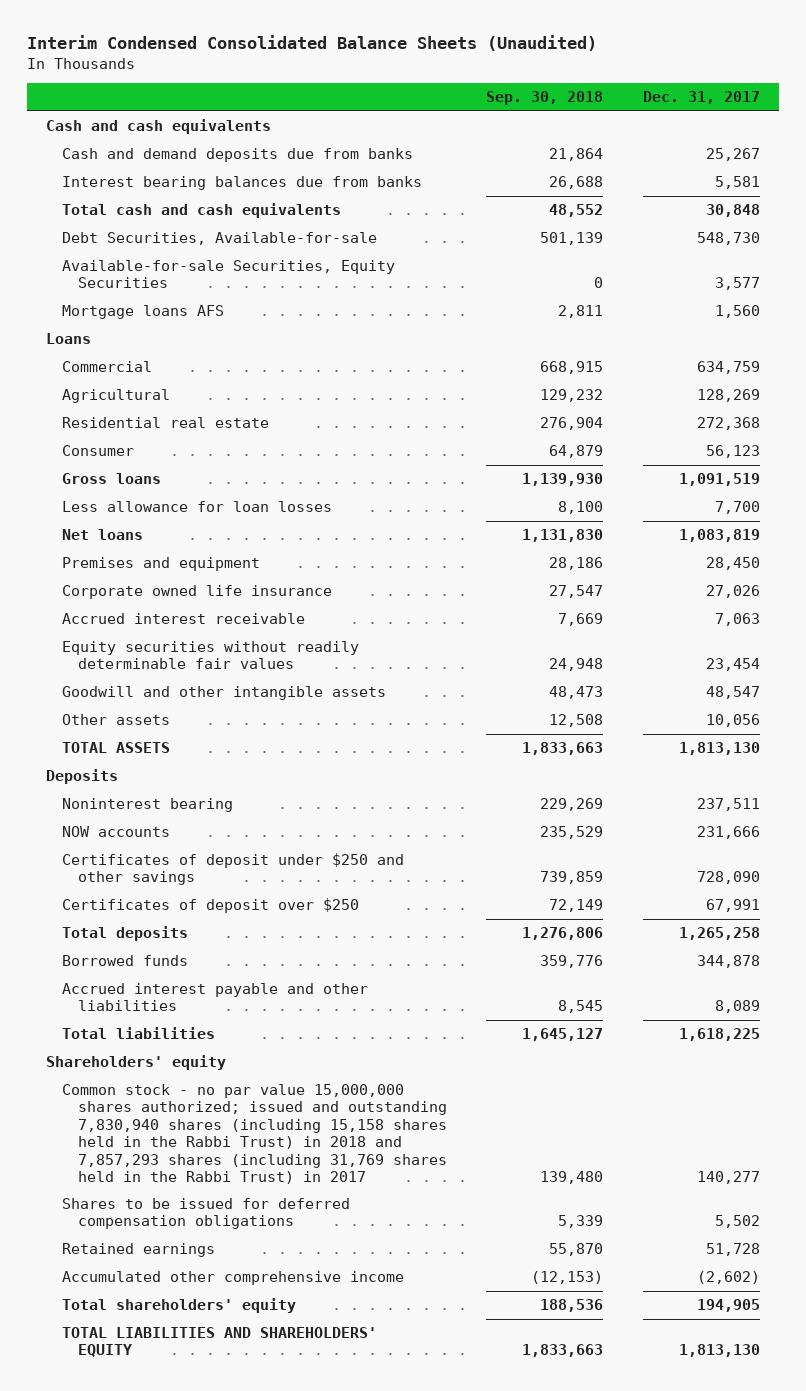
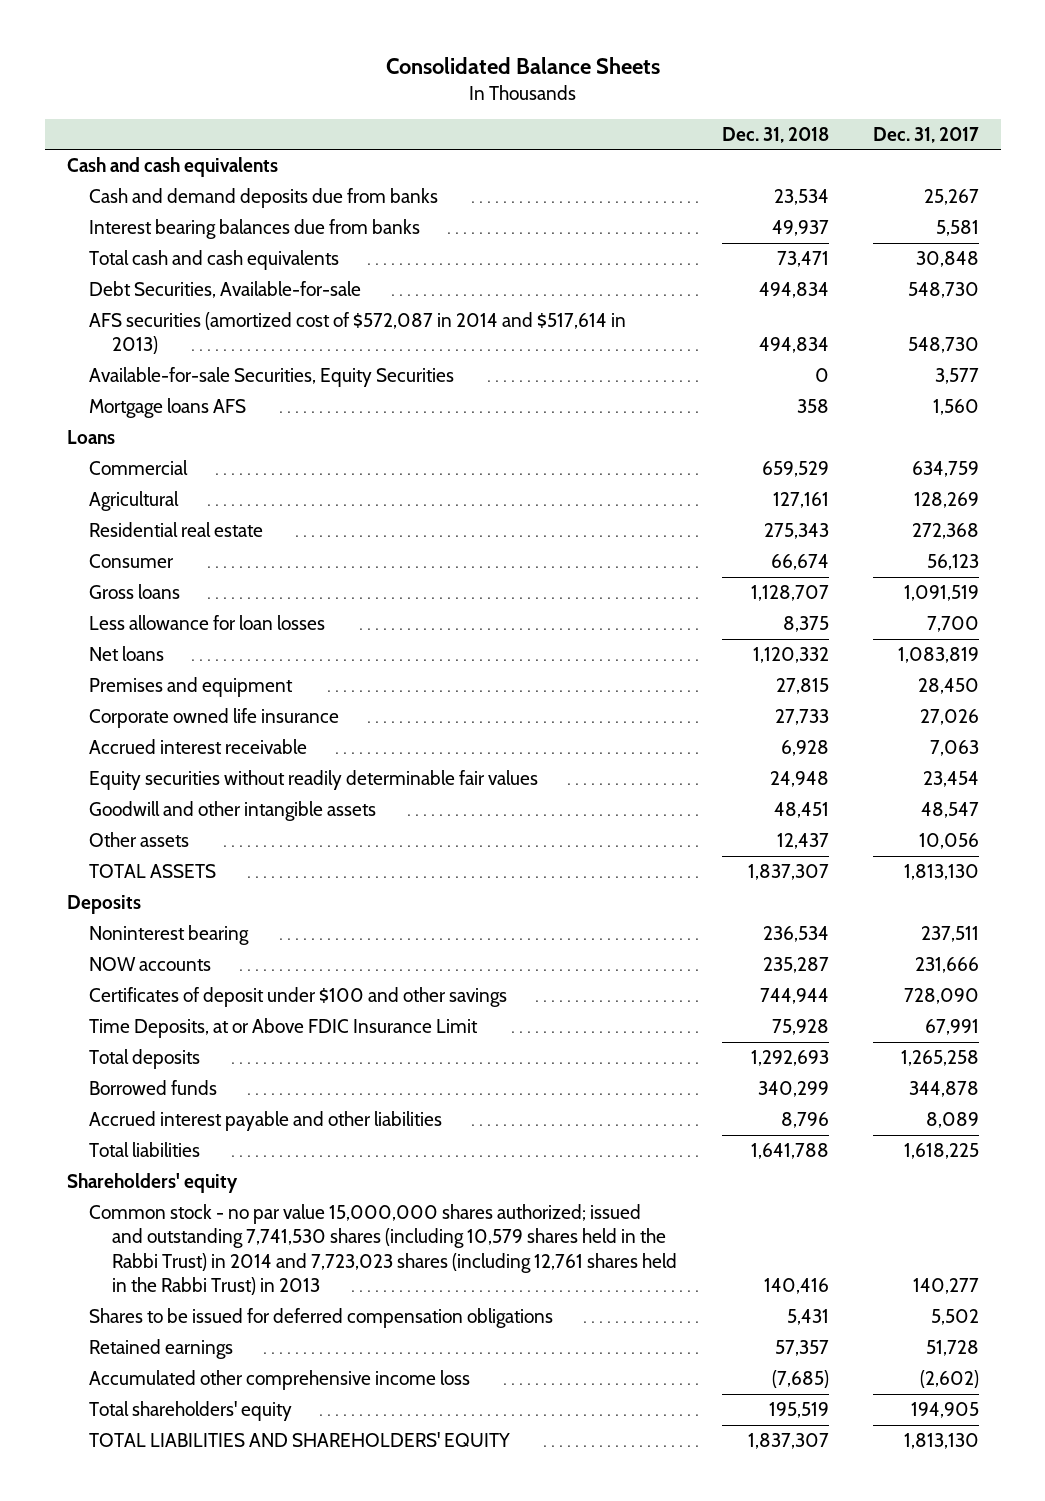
[26,35,597,52] Interim Condensed Consolidated Balance Sheets (Unaudited) -> [385,57,660,75] Consolidated Balance Sheets
[486,91,604,106] Sep. 30, 2018 -> none
none -> [721,126,829,143] Dec. 31, 2018
none -> [89,311,627,355] AFS securities (amortized cost of $572,087 in 2014 and $517,614 in 2013)
[62,853,405,886] Certificates of deposit under $250 and other savings -> [89,986,508,1007] Certificates of deposit under $100 and other savings
[62,898,360,914] Certificates of deposit over $250 -> [89,1017,479,1038] Time Deposits, at or Above FDIC Insurance Limit
[62,1084,448,1184] Common stock - no par value 15,000,000 shares authorized; issued and outstanding 7,830,940 shares (including 15,158 shares held in the Rabbi Trust) in 2018 and 7,857,293 shares (including 31,769 shares held in the Rabbi Trust) in 2017 -> [89,1203,678,1295] Common stock - no par value 15,000,000 shares authorized; issued and outstanding 7,741,530 shares (including 10,579 shares held in the Rabbi Trust) in 2014 and 7,723,023 shares (including 12,761 shares held in the Rabbi Trust) in 2013
[62,1271,405,1286] Accumulated other comprehensive income -> [89,1369,471,1390] Accumulated other comprehensive income loss

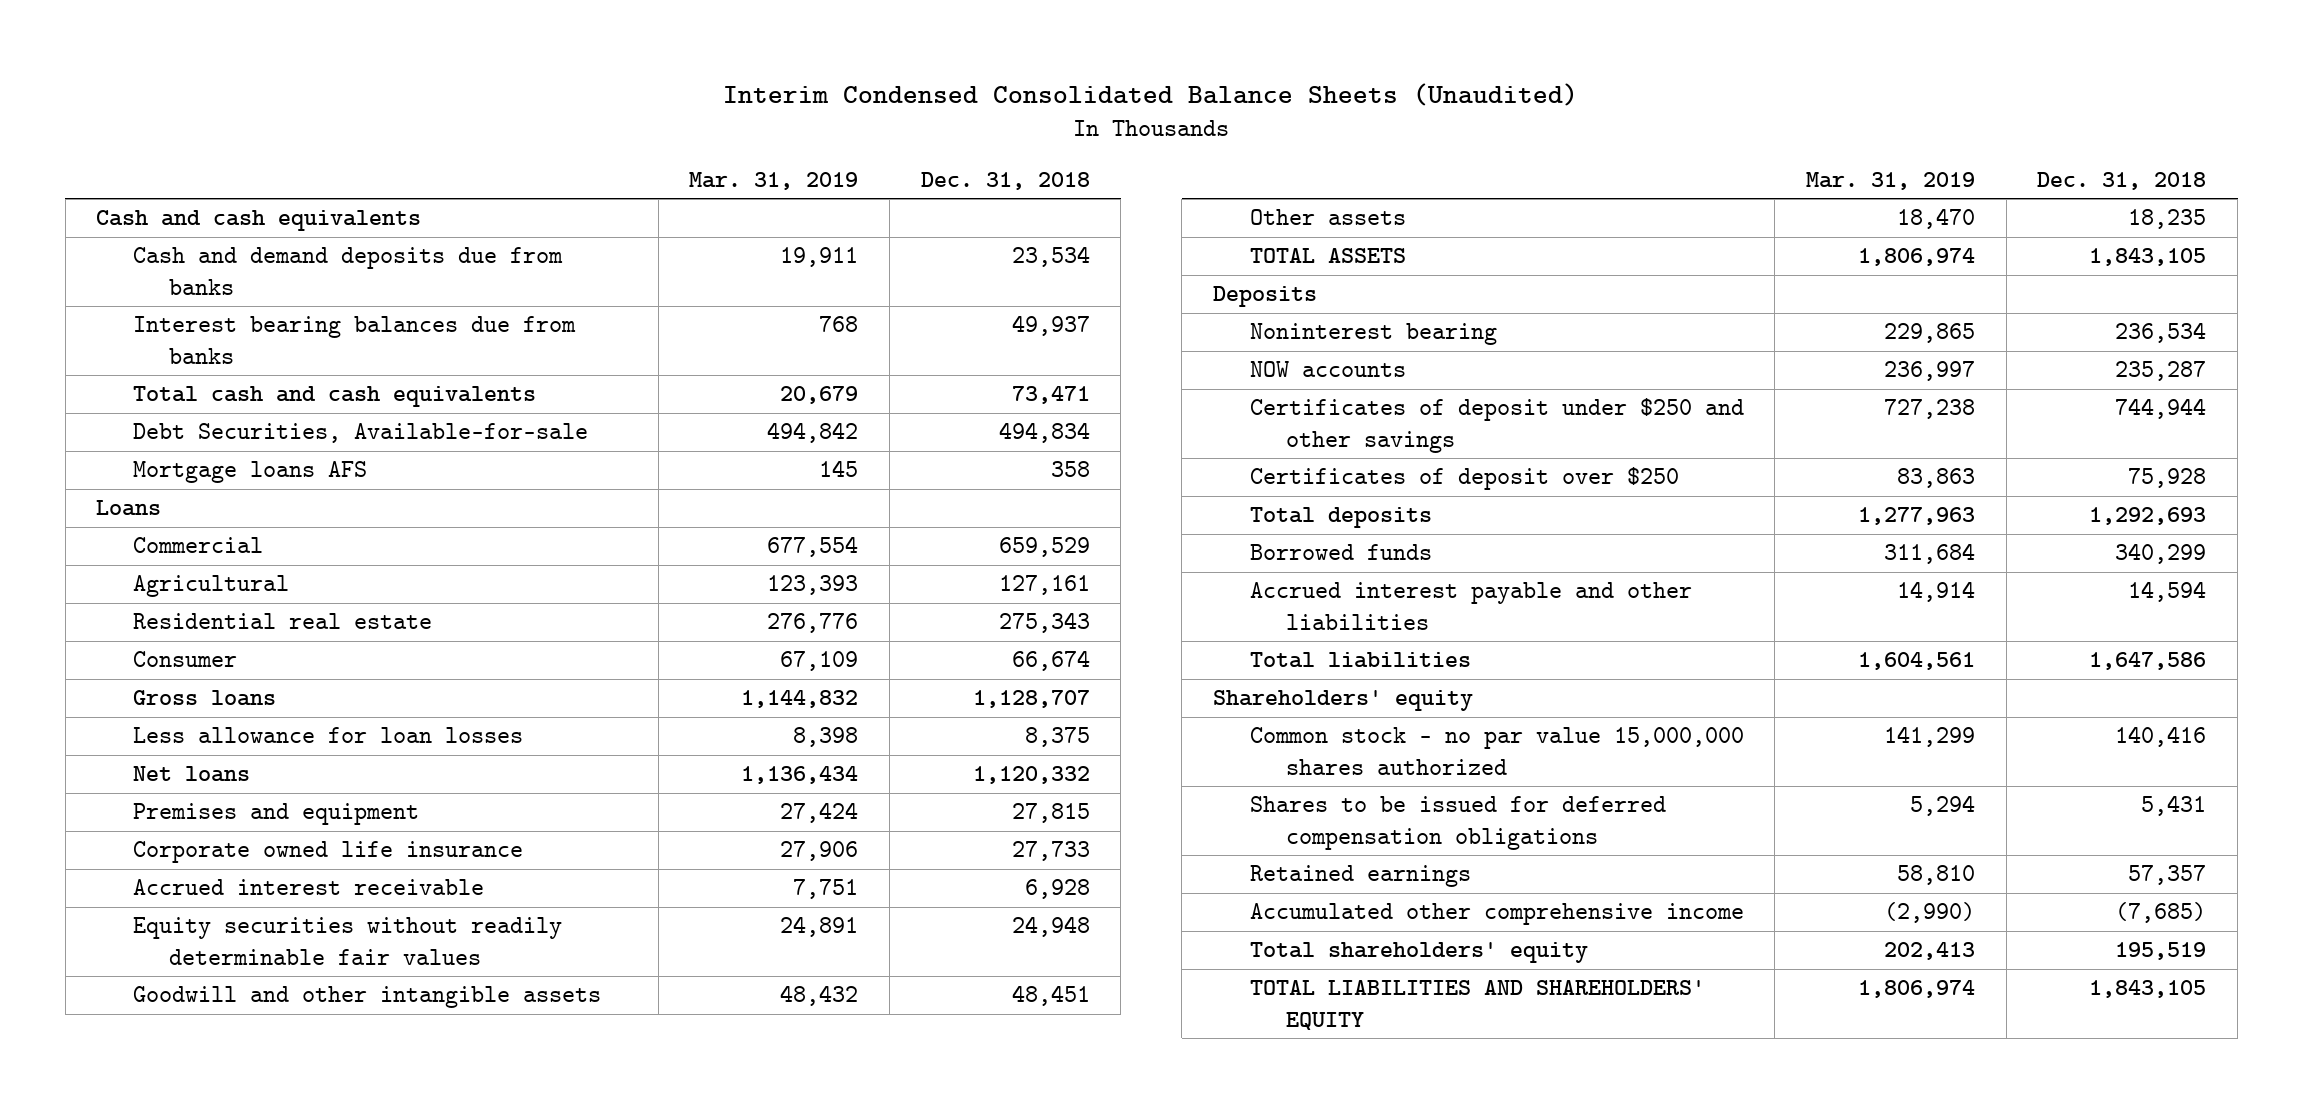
[385,57,660,75] Consolidated Balance Sheets -> [723,83,1579,107] Interim Condensed Consolidated Balance Sheets (Unaudited)
[872,126,979,143] Dec. 31, 2017 -> none
none -> [689,171,859,190] Mar. 31, 2019
[89,311,627,355] AFS securities (amortized cost of $572,087 in 2014 and $517,614 in 2013) -> none
[89,366,455,387] Available-for-sale Securities, Equity Securities -> none
[776,832,829,849] 12,437 -> [2128,209,2207,230] 18,235
[747,863,829,880] 1,837,307 -> [2089,248,2207,267] 1,843,105
[89,986,508,1007] Certificates of deposit under $100 and other savings -> [1249,398,1744,453] Certificates of deposit under $250 and other savings
[89,1017,479,1038] Time Deposits, at or Above FDIC Insurance Limit -> [1249,467,1679,491] Certificates of deposit over $250
[780,1111,829,1128] 8,796 -> [2128,581,2207,603] 14,594
[750,1142,829,1159] 1,641,788 -> [2089,652,2207,671] 1,647,586
[89,1203,678,1295] Common stock - no par value 15,000,000 shares authorized; issued and outstanding 7,741,530 shares (including 10,579 shares held in the Rabbi Trust) in 2014 and 7,723,023 shares (including 12,761 shares held in the Rabbi Trust) in 2013 -> [1249,727,1744,775] Common stock - no par value 15,000,000 shares authorized
[89,1369,471,1390] Accumulated other comprehensive income loss -> [1249,903,1744,926] Accumulated other comprehensive income
[747,1432,829,1449] 1,837,307 -> [2089,980,2207,999] 1,843,105

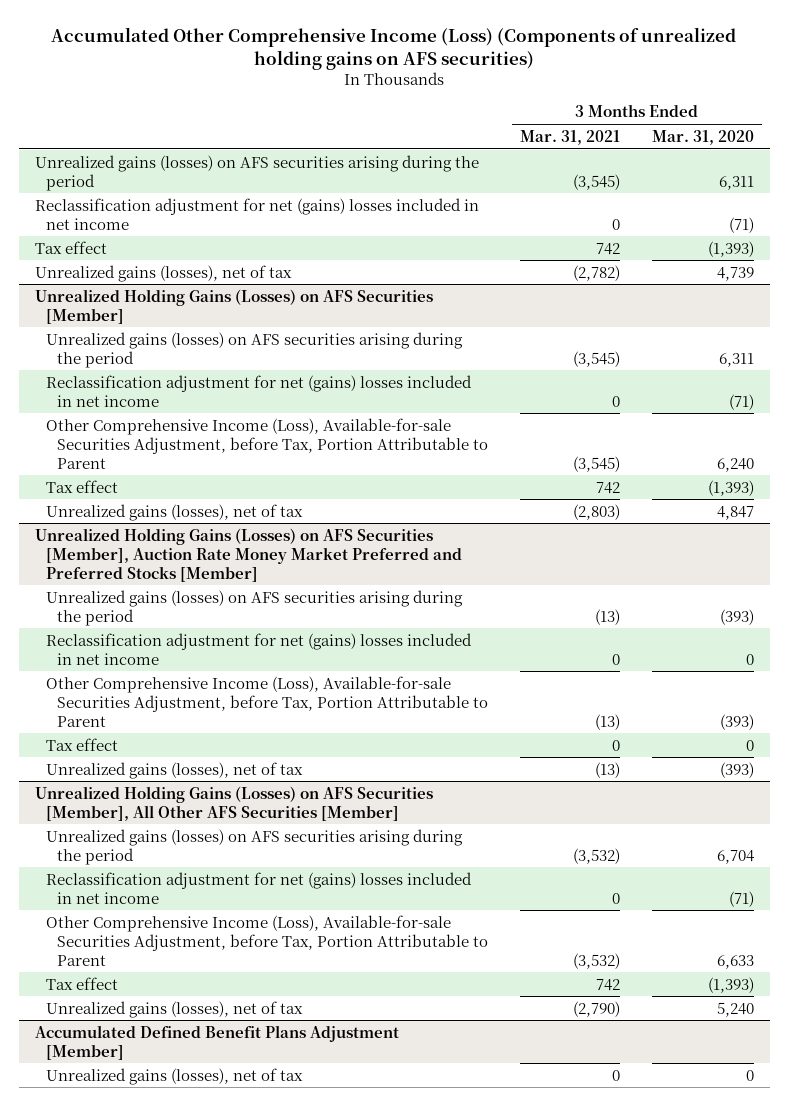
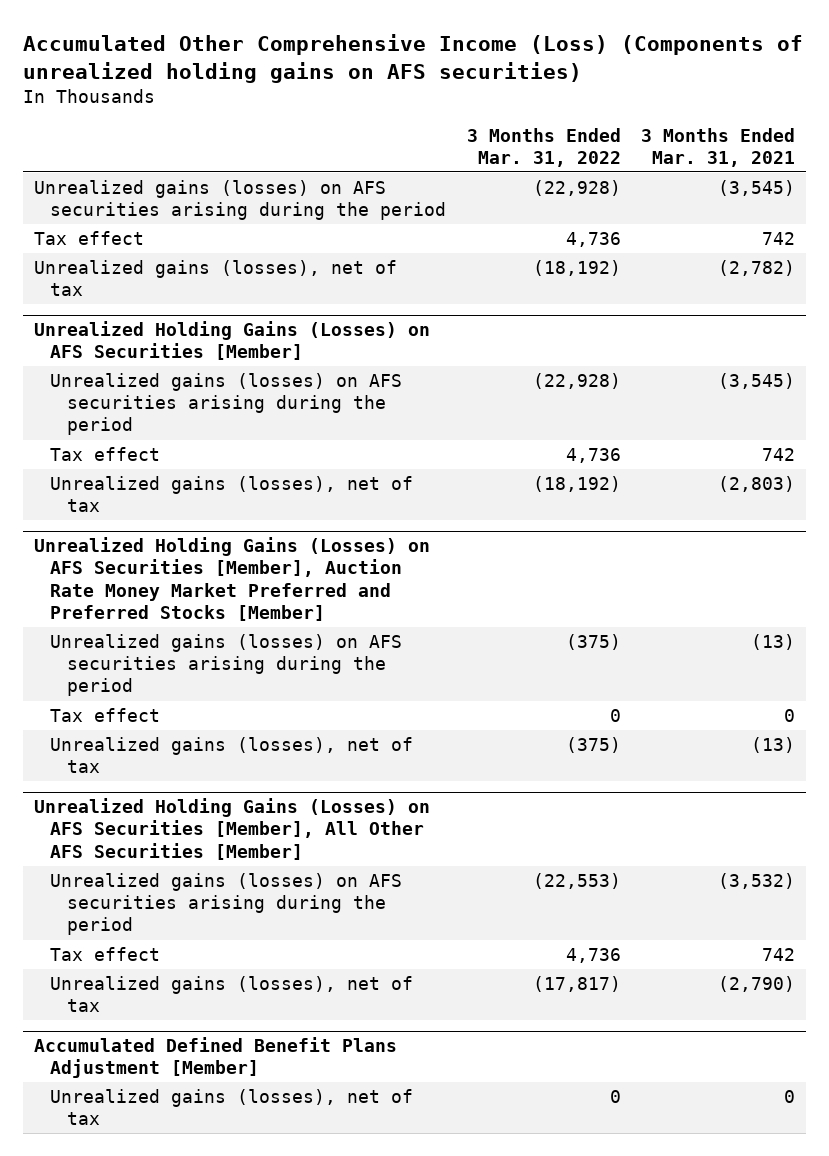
[651,129,754,145] Mar. 31, 2020 -> none
none -> [466,127,621,167] 3 Months Ended Mar. 31, 2022
[34,197,479,230] Reclassification adjustment for net (gains) losses included in net income -> none
[45,374,472,407] Reclassification adjustment for net (gains) losses included in net income -> none
[45,417,488,469] Other Comprehensive Income (Loss), Available-for-sale Securities Adjustment, before Tax, Portion Attributable to Parent -> none
[45,632,472,665] Reclassification adjustment for net (gains) losses included in net income -> none
[45,675,488,727] Other Comprehensive Income (Loss), Available-for-sale Securities Adjustment, before Tax, Portion Attributable to Parent -> none
[45,871,472,904] Reclassification adjustment for net (gains) losses included in net income -> none
[45,914,488,966] Other Comprehensive Income (Loss), Available-for-sale Securities Adjustment, before Tax, Portion Attributable to Parent -> none

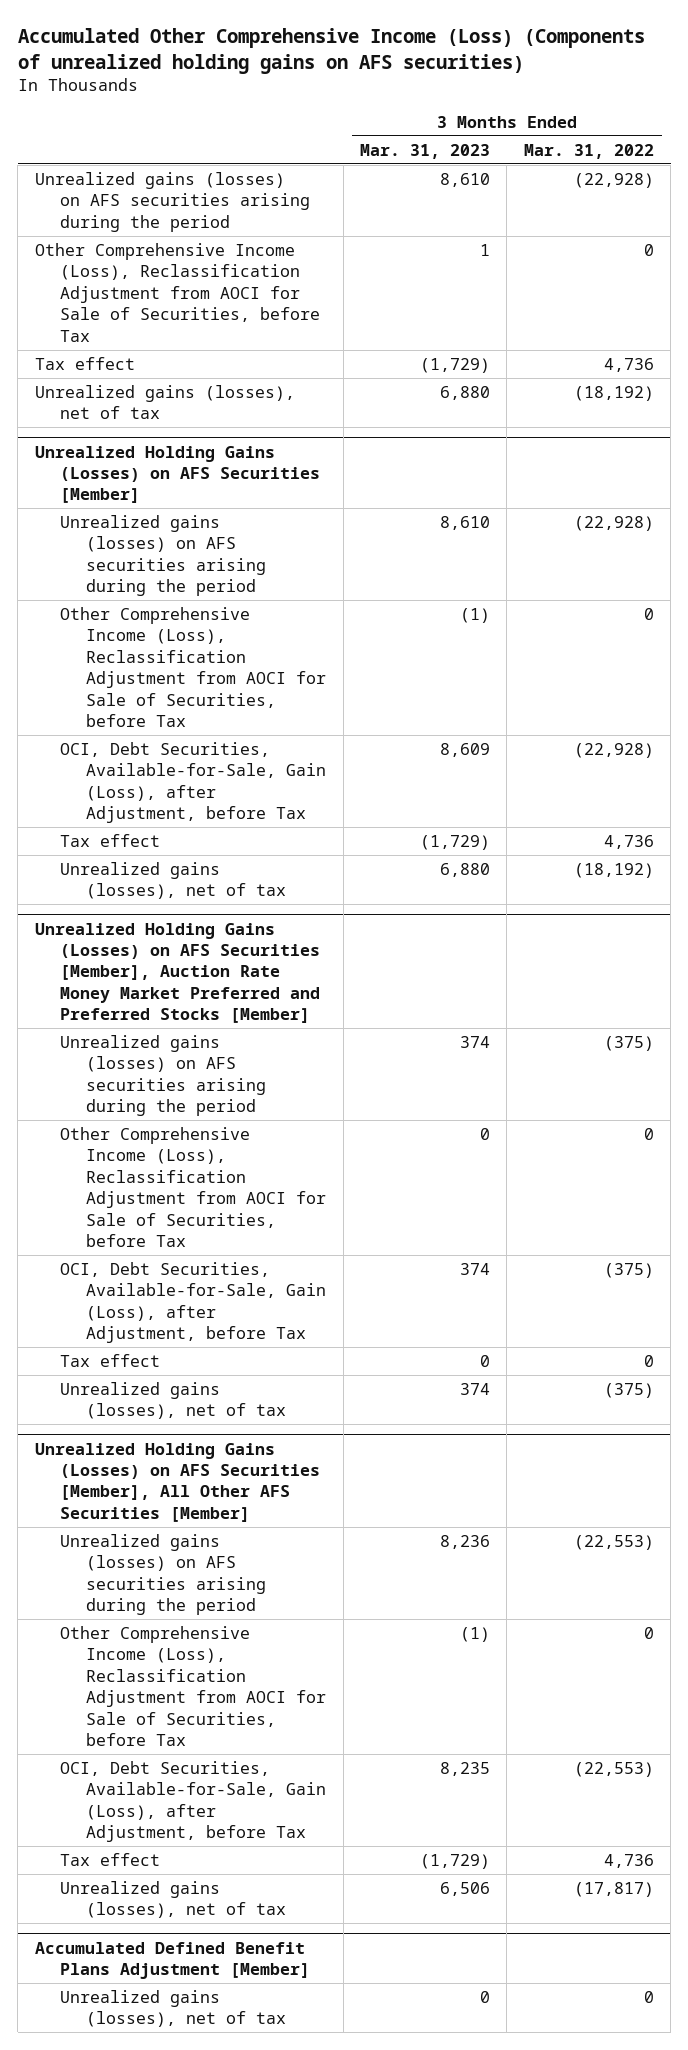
[641,127,796,167] 3 Months Ended Mar. 31, 2021 -> none
none -> [360,143,491,159] Mar. 31, 2023
none -> [34,242,321,342] Other Comprehensive Income (Loss), Reclassification Adjustment from AOCI for Sale of Securities, before Tax
none -> [60,606,327,727] Other Comprehensive Income (Loss), Reclassification Adjustment from AOCI for Sale of Securities, before Tax
none -> [60,741,327,824] OCI, Debt Securities, Available-for-Sale, Gain (Loss), after Adjustment, before Tax
none -> [60,1126,327,1247] Other Comprehensive Income (Loss), Reclassification Adjustment from AOCI for Sale of Securities, before Tax
none -> [60,1261,327,1344] OCI, Debt Securities, Available-for-Sale, Gain (Loss), after Adjustment, before Tax
none -> [60,1625,327,1746] Other Comprehensive Income (Loss), Reclassification Adjustment from AOCI for Sale of Securities, before Tax
none -> [60,1760,327,1843] OCI, Debt Securities, Available-for-Sale, Gain (Loss), after Adjustment, before Tax

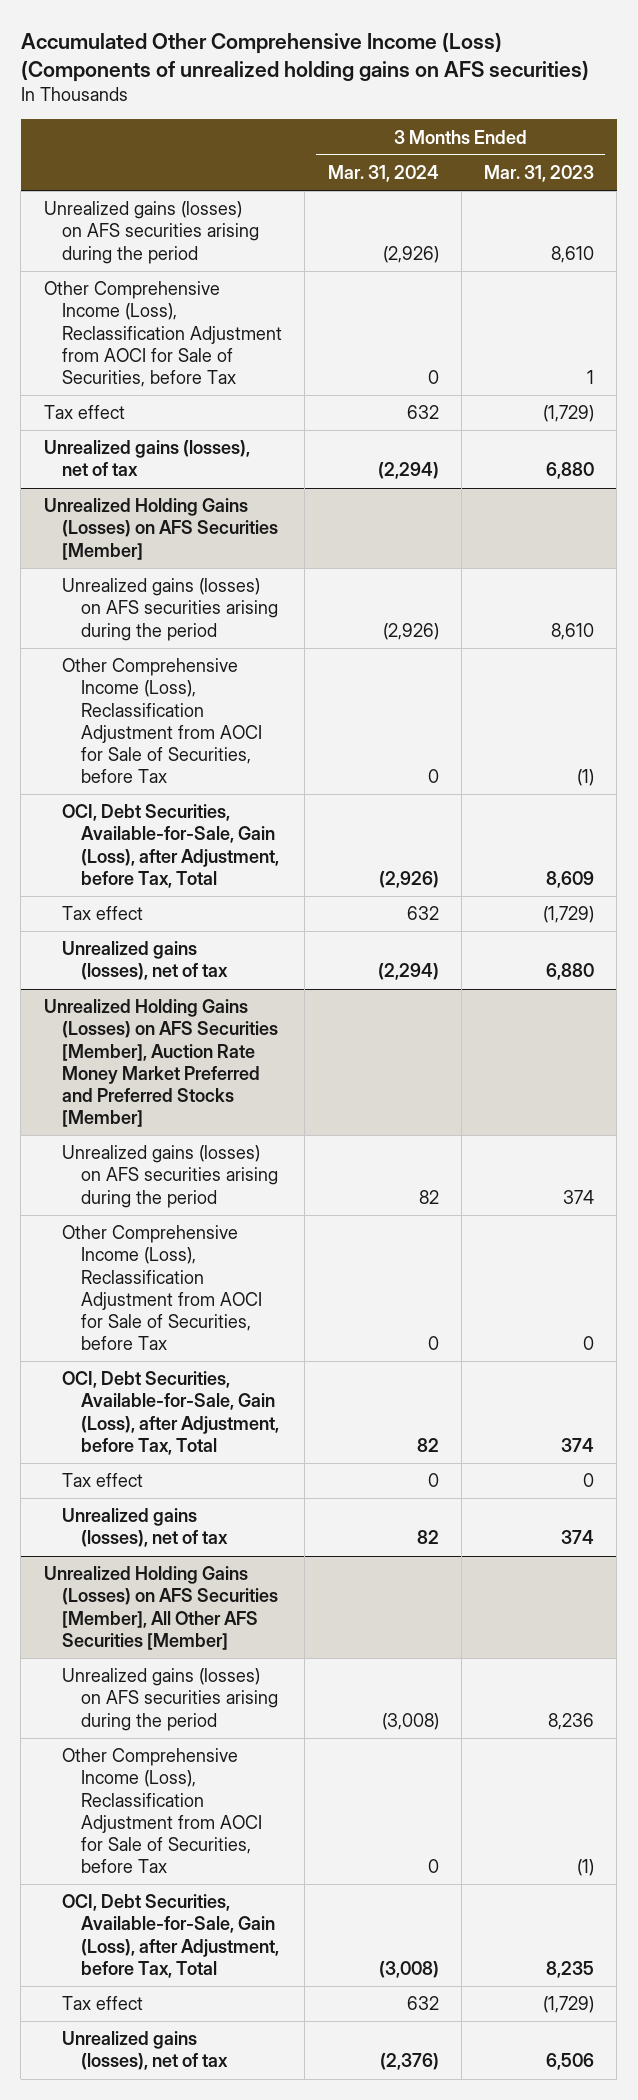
[523,143,654,159] Mar. 31, 2022 -> none
none -> [327,165,439,183] Mar. 31, 2024
[60,741,327,824] OCI, Debt Securities, Available-for-Sale, Gain (Loss), after Adjustment, before Tax -> [62,804,279,888] OCI, Debt Securities, Available-for-Sale, Gain (Loss), after Adjustment, before Tax, Total
[60,1261,327,1344] OCI, Debt Securities, Available-for-Sale, Gain (Loss), after Adjustment, before Tax -> [62,1371,279,1455] OCI, Debt Securities, Available-for-Sale, Gain (Loss), after Adjustment, before Tax, Total
[60,1760,327,1843] OCI, Debt Securities, Available-for-Sale, Gain (Loss), after Adjustment, before Tax -> [62,1894,279,1978] OCI, Debt Securities, Available-for-Sale, Gain (Loss), after Adjustment, before Tax, Total
[34,1941,311,1980] Accumulated Defined Benefit Plans Adjustment [Member] -> none
[60,1989,287,2028] Unrealized gains (losses), net of tax -> none

